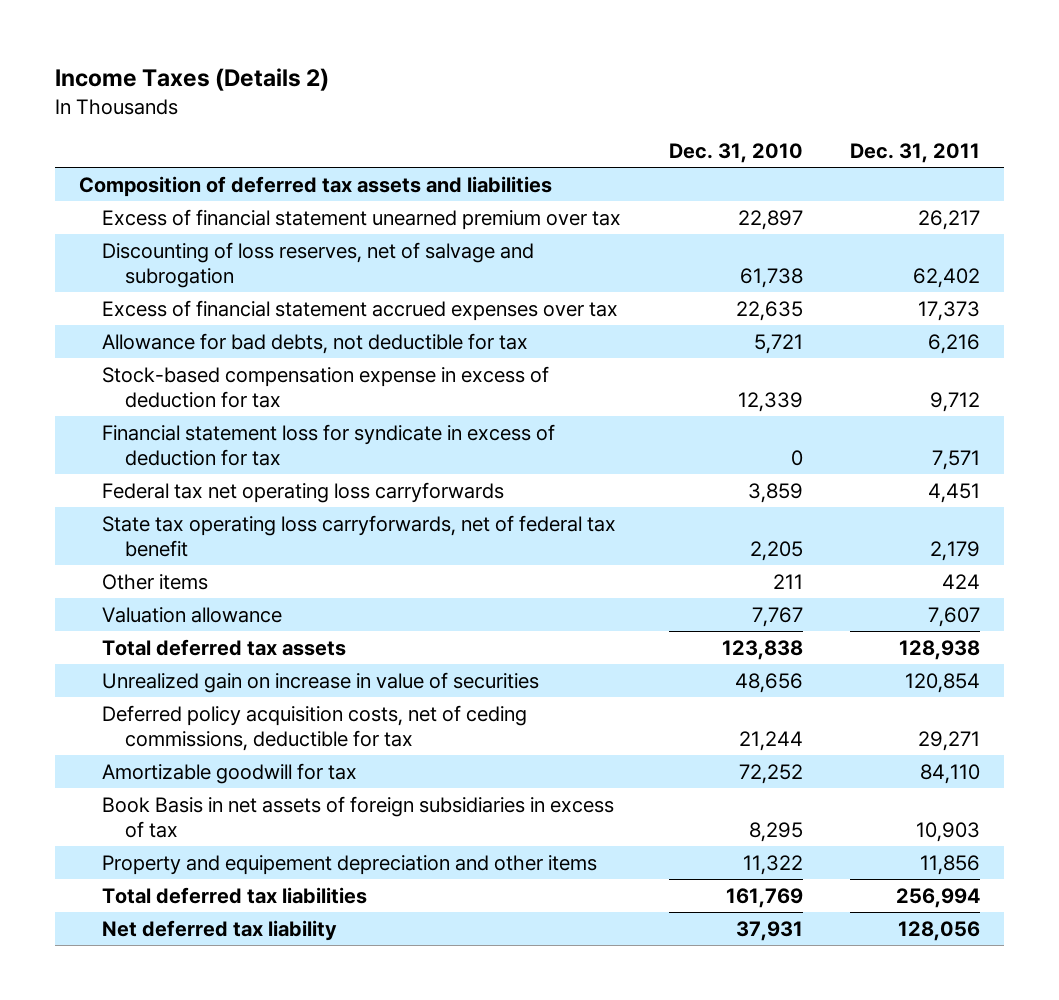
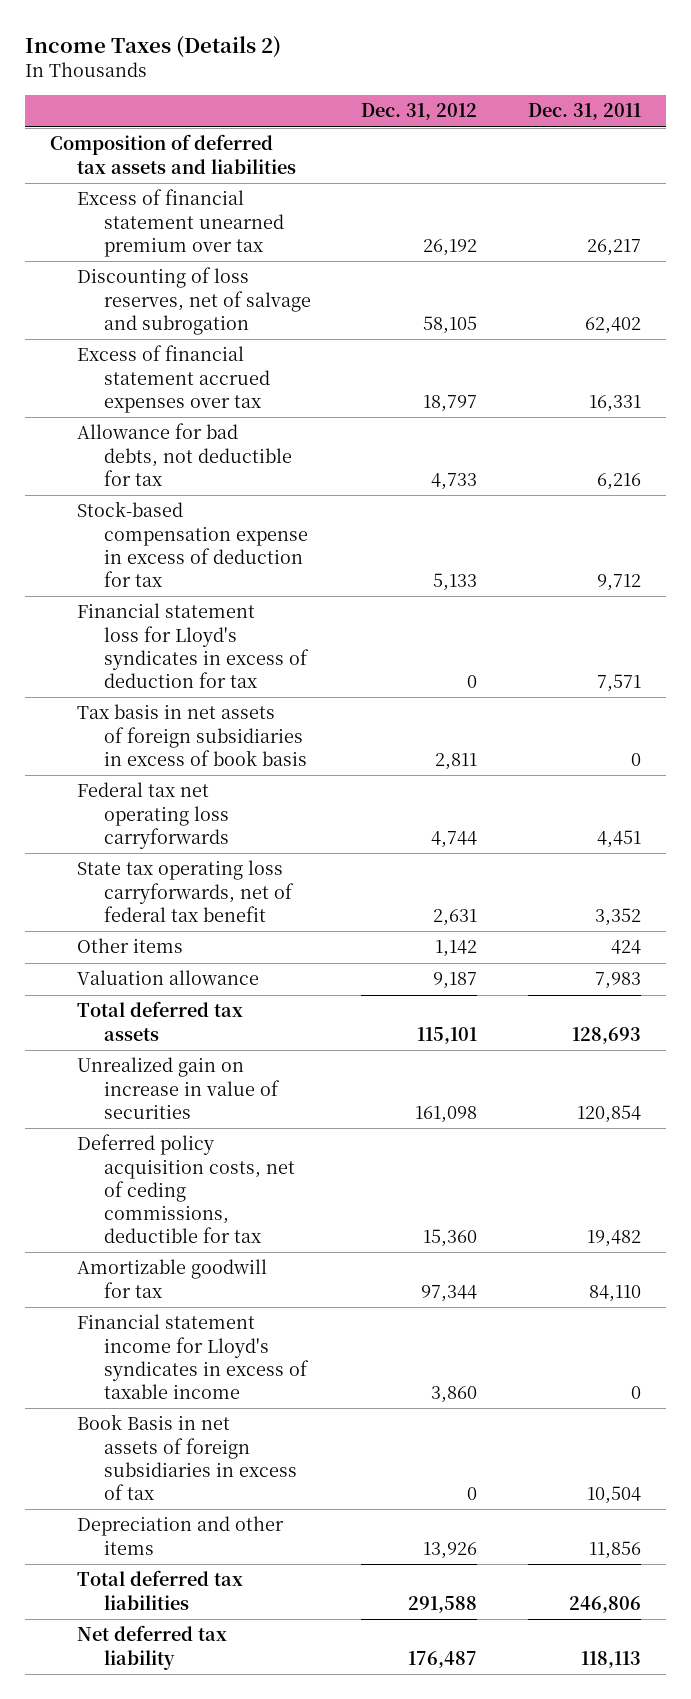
[668,142,803,163] Dec. 31, 2010 -> none
none -> [361,103,478,121] Dec. 31, 2012
[918,300,981,321] 17,373 -> [588,394,641,412] 16,331
[101,423,555,466] Financial statement loss for syndicate in excess of deduction for tax -> [77,603,310,688] Financial statement loss for Lloyd's syndicates in excess of deduction for tax
none -> [77,704,308,766] Tax basis in net assets of foreign subsidiaries in excess of book basis
[930,540,981,561] 2,179 -> [594,907,641,926] 3,352
[928,606,981,627] 7,607 -> [594,972,641,990] 7,983
[899,639,981,660] 128,938 -> [571,1026,641,1044] 128,693
[918,730,981,751] 29,271 -> [586,1229,641,1247] 19,482
none -> [77,1314,310,1399] Financial statement income for Lloyd's syndicates in excess of taxable income
[916,821,981,842] 10,903 -> [586,1485,641,1504] 10,504
[101,854,597,875] Property and equipement depreciation and other items -> [77,1516,285,1555] Depreciation and other items
[896,887,981,908] 256,994 -> [568,1595,641,1613] 246,806
[898,920,981,941] 128,056 -> [580,1650,641,1668] 118,113

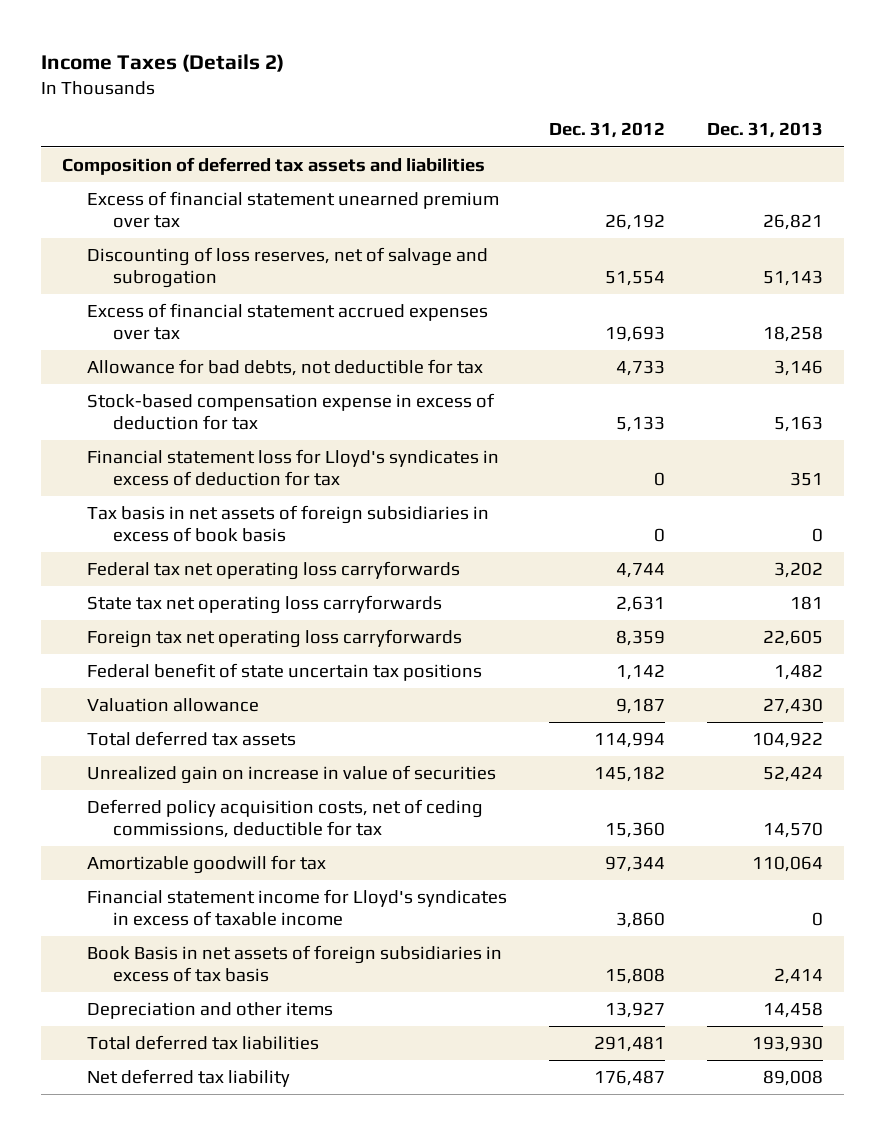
[527,103,641,121] Dec. 31, 2011 -> none
none -> [707,122,824,139] Dec. 31, 2013
[423,315,478,334] 58,105 -> [605,271,666,287] 51,554
[423,394,478,412] 18,797 -> [605,326,666,343] 19,693
[435,752,478,770] 2,811 -> [654,528,666,543] 0
[77,860,295,922] State tax operating loss carryforwards, net of federal tax benefit -> [87,595,443,615] State tax net operating loss carryforwards
none -> [87,629,463,649] Foreign tax net operating loss carryforwards
[77,938,184,954] Other items -> [87,663,483,682] Federal benefit of state uncertain tax positions
[417,1026,478,1044] 115,101 -> [594,732,666,749] 114,994
[415,1105,478,1123] 161,098 -> [594,766,666,783] 145,182
[77,1414,298,1500] Book Basis in net assets of foreign subsidiaries in excess of tax -> [87,945,503,983] Book Basis in net assets of foreign subsidiaries in excess of tax basis
[467,1486,478,1500] 0 -> [605,968,666,985] 15,808
[423,1541,478,1559] 13,926 -> [605,1002,666,1019] 13,927
[408,1595,478,1613] 291,588 -> [594,1036,666,1053] 291,481

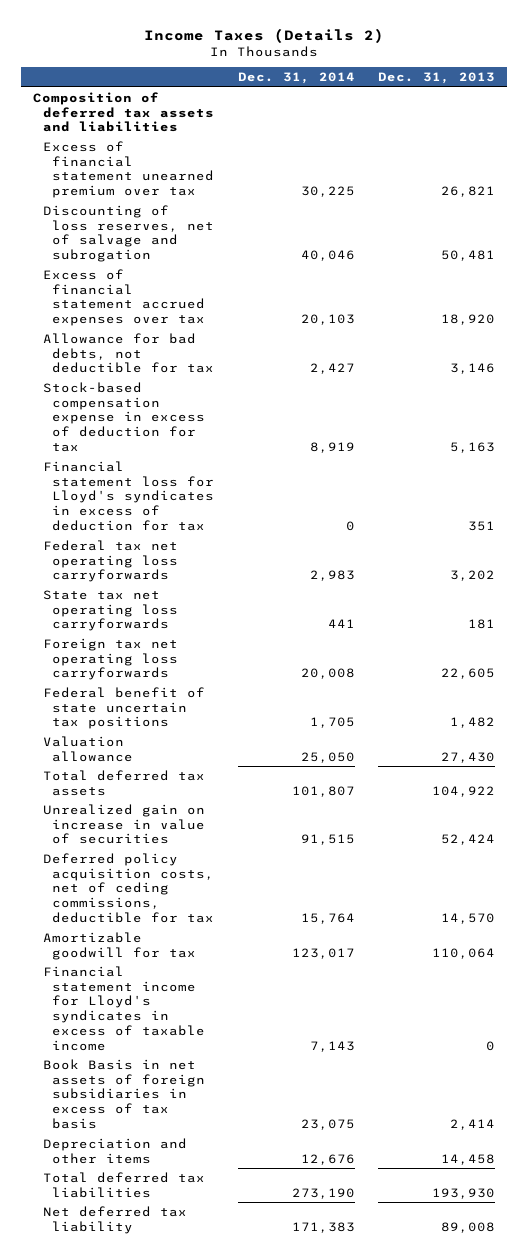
[549,122,666,139] Dec. 31, 2012 -> none
none -> [237,72,355,85] Dec. 31, 2014
[763,270,824,287] 51,143 -> [441,250,496,262] 50,481
[763,326,824,343] 18,258 -> [441,314,496,326] 18,920
[87,505,490,543] Tax basis in net assets of foreign subsidiaries in excess of book basis -> none

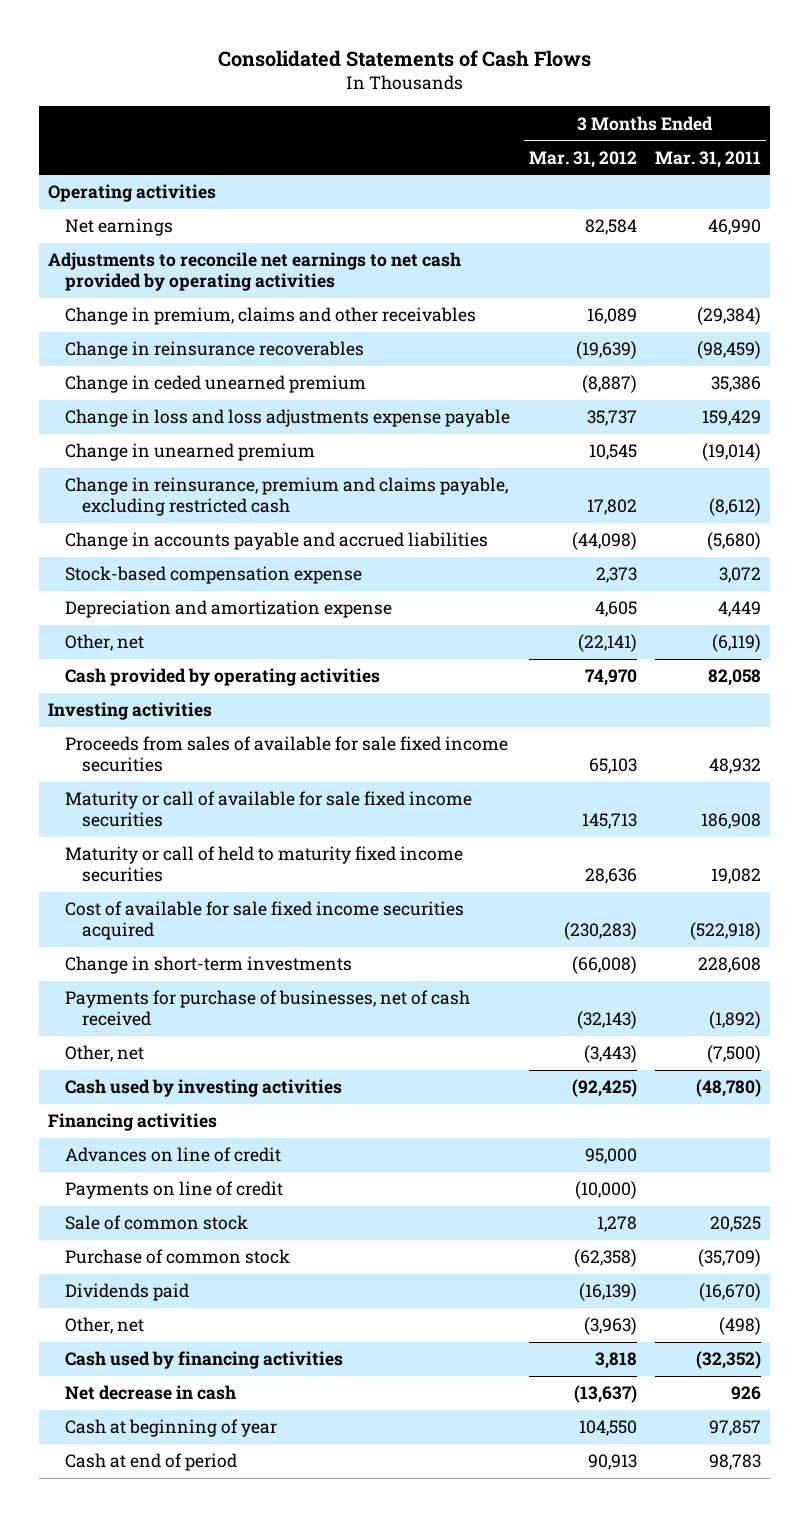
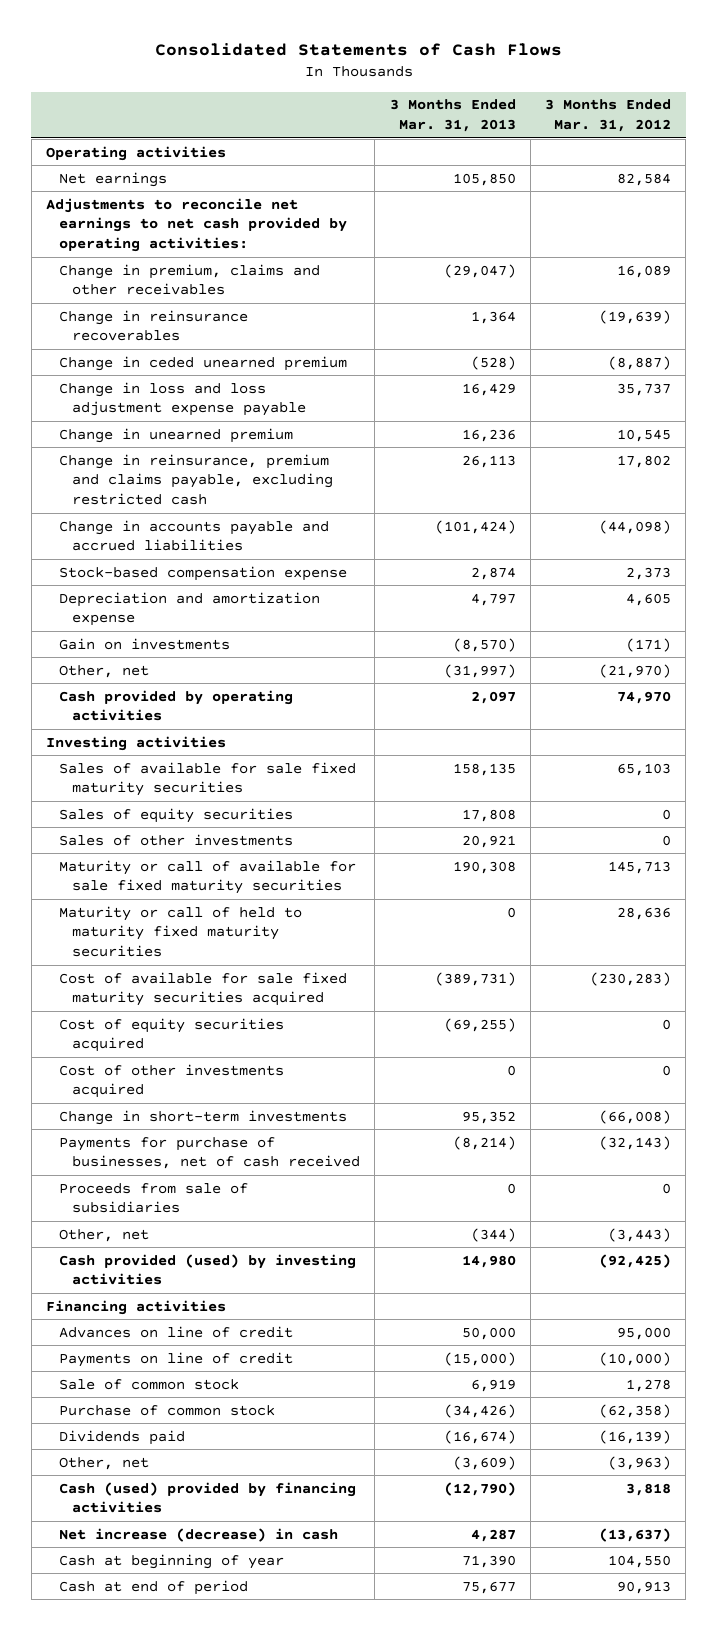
[655,150,762,168] Mar. 31, 2011 -> none
none -> [389,99,516,133] 3 Months Ended Mar. 31, 2013
[48,252,462,291] Adjustments to reconcile net earnings to net cash provided by operating activities -> [45,197,347,253] Adjustments to reconcile net earnings to net cash provided by operating activities:
[65,409,511,428] Change in loss and loss adjustments expense payable -> [58,381,306,417] Change in loss and loss adjustment expense payable
none -> [58,637,230,650] Gain on investments
[577,634,637,653] (22,141) -> [599,663,672,678] (21,970)
[65,736,509,772] Proceeds from sales of available for sale fixed income securities -> [58,761,356,797] Sales of available for sale fixed maturity securities
none -> [58,807,293,823] Sales of equity securities
none -> [58,833,293,846] Sales of other investments
[65,791,473,827] Maturity or call of available for sale fixed income securities -> [58,859,356,895] Maturity or call of available for sale fixed maturity securities
[65,846,464,882] Maturity or call of held to maturity fixed income securities -> [58,905,302,958] Maturity or call of held to maturity fixed maturity securities
[65,901,465,940] Cost of available for sale fixed income securities acquired -> [58,971,347,1007] Cost of available for sale fixed maturity securities acquired
none -> [58,1017,284,1053] Cost of equity securities acquired
none -> [58,1063,284,1099] Cost of other investments acquired
none -> [58,1182,248,1214] Proceeds from sale of subsidiaries
[65,1079,343,1098] Cash used by investing activities -> [58,1253,356,1286] Cash provided (used) by investing activities
[65,1351,344,1370] Cash used by financing activities -> [58,1481,356,1514] Cash (used) provided by financing activities
[65,1385,237,1401] Net decrease in cash -> [58,1527,338,1542] Net increase (decrease) in cash

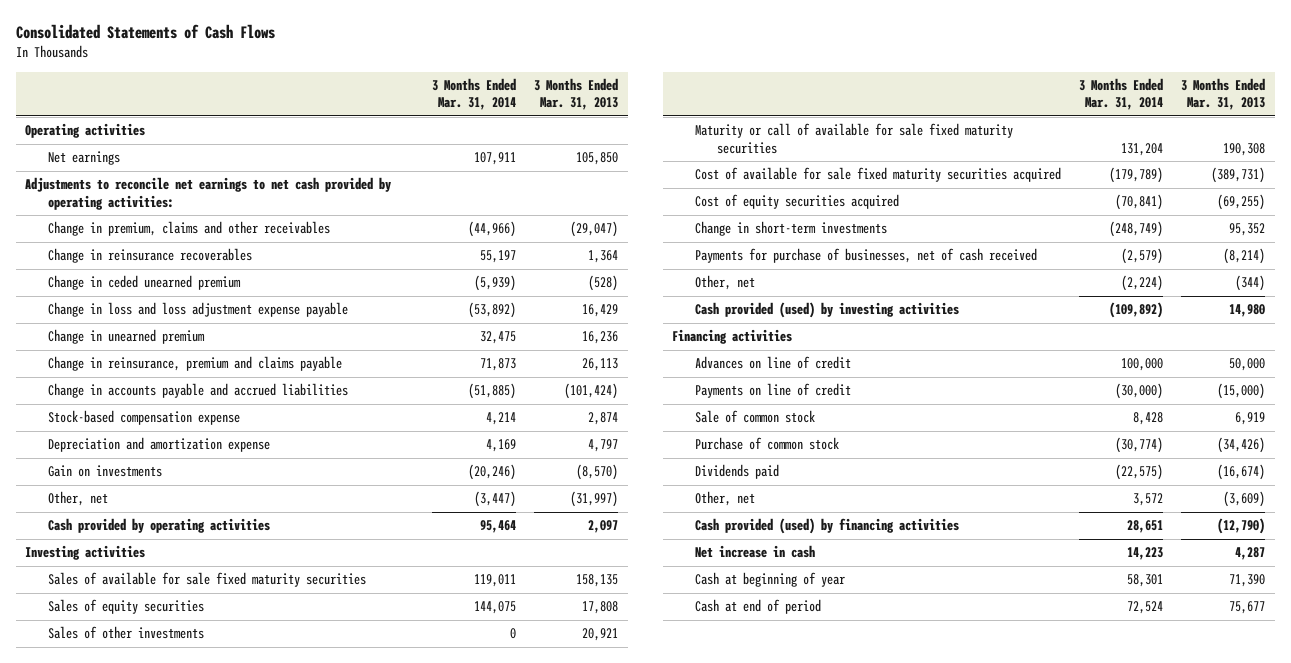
[545,99,672,133] 3 Months Ended Mar. 31, 2012 -> none
none -> [431,77,516,111] 3 Months Ended Mar. 31, 2014
[58,453,333,506] Change in reinsurance, premium and claims payable, excluding restricted cash -> [47,356,342,372] Change in reinsurance, premium and claims payable
[58,905,302,958] Maturity or call of held to maturity fixed maturity securities -> none
[58,1063,284,1099] Cost of other investments acquired -> none
[58,1182,248,1214] Proceeds from sale of subsidiaries -> none
[58,1481,356,1514] Cash (used) provided by financing activities -> [694,518,959,535] Cash provided (used) by financing activities
[58,1527,338,1542] Net increase (decrease) in cash -> [694,545,815,559] Net increase in cash

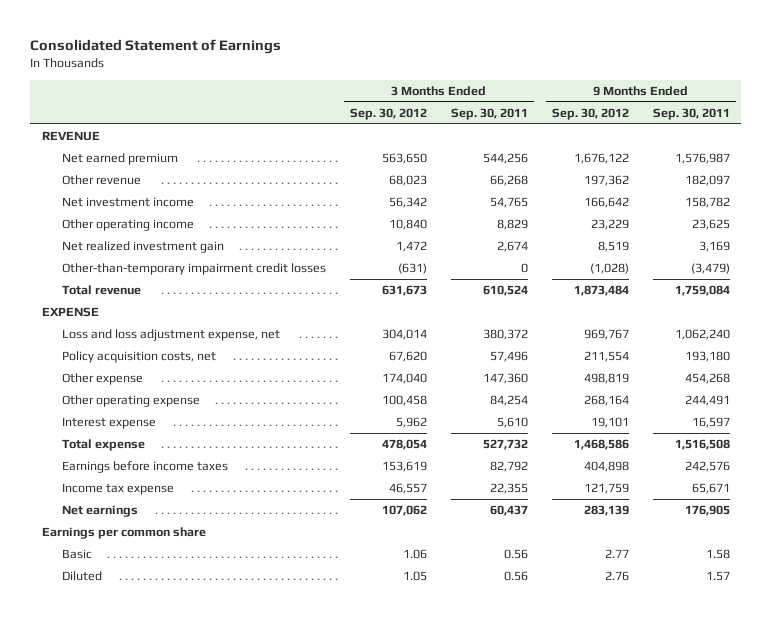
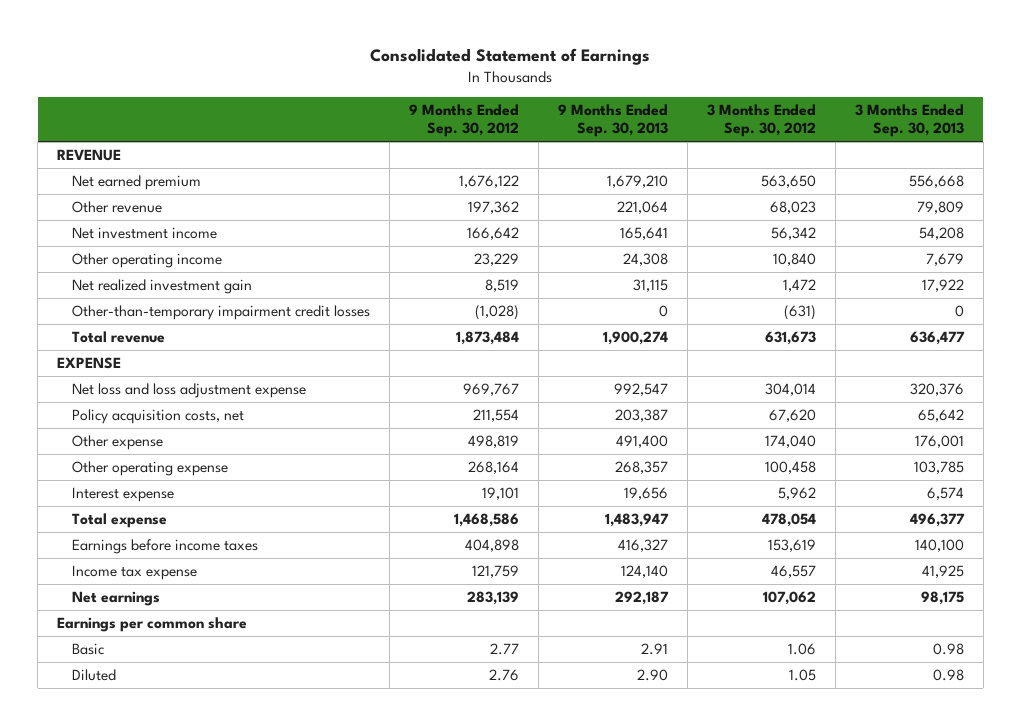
[450,107,528,120] Sep. 30, 2011 -> none
[652,107,730,120] Sep. 30, 2011 -> none
none -> [557,104,668,138] 9 Months Ended Sep. 30, 2013
none -> [854,104,964,138] 3 Months Ended Sep. 30, 2013
[61,329,280,342] Loss and loss adjustment expense, net -> [71,382,306,398] Net loss and loss adjustment expense

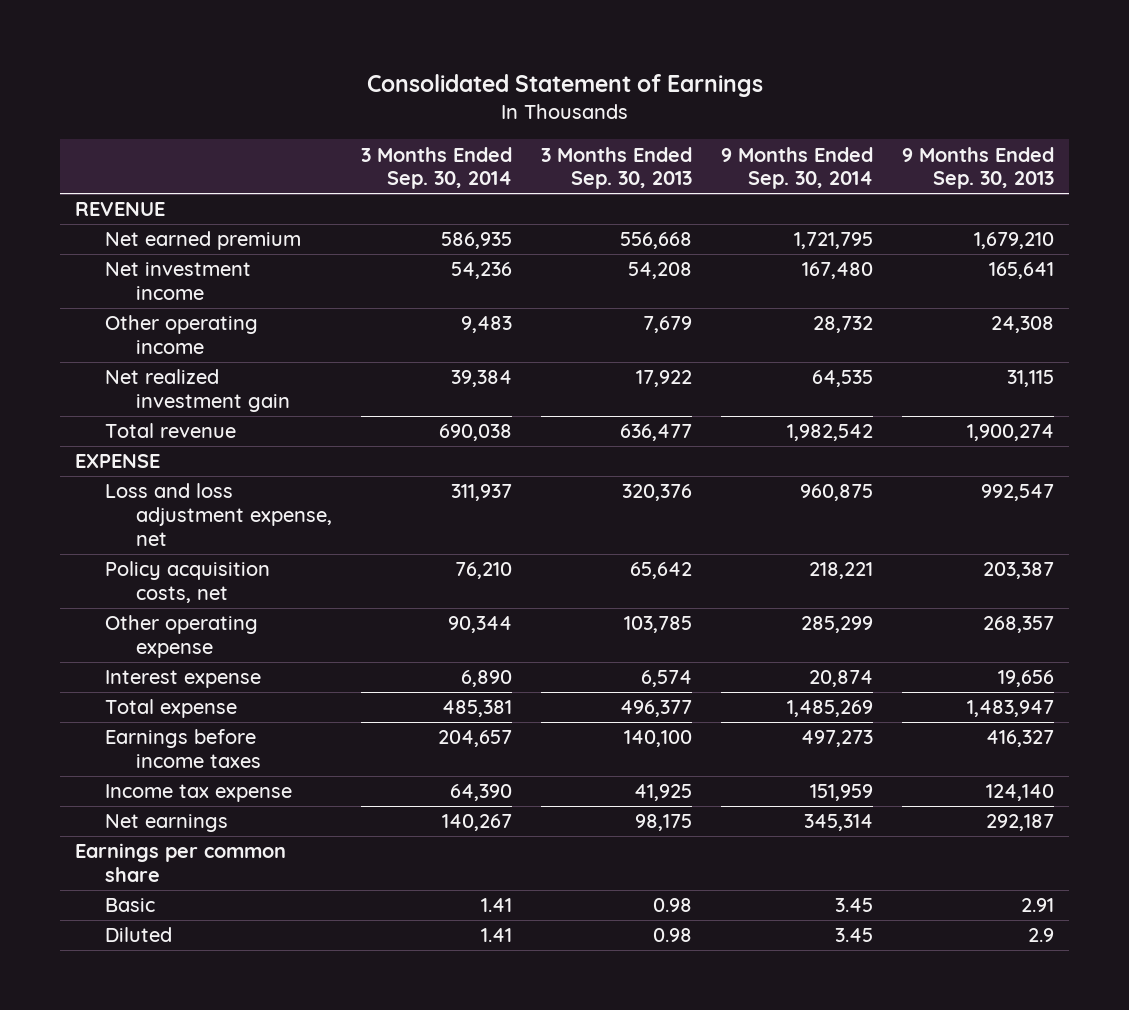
[408,104,519,138] 9 Months Ended Sep. 30, 2012 -> none
[706,104,816,138] 3 Months Ended Sep. 30, 2012 -> none
none -> [361,146,513,190] 3 Months Ended Sep. 30, 2014
none -> [721,146,874,190] 9 Months Ended Sep. 30, 2014
[71,200,162,213] Other revenue -> none
[71,304,370,320] Other-than-temporary impairment credit losses -> none
[71,382,306,398] Net loss and loss adjustment expense -> [105,483,332,546] Loss and loss adjustment expense, net
[71,434,163,450] Other expense -> none
[636,668,668,681] 2.90 -> [1028,928,1055,943] 2.9

